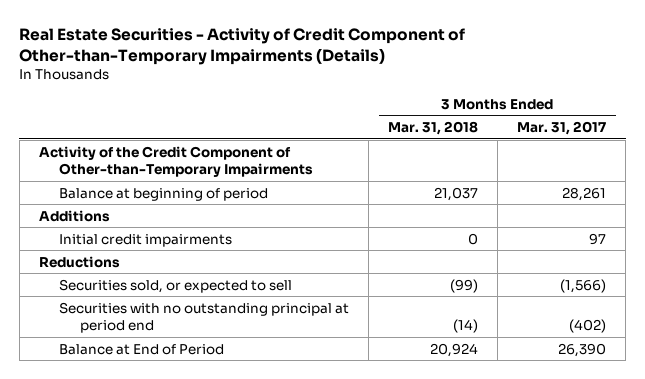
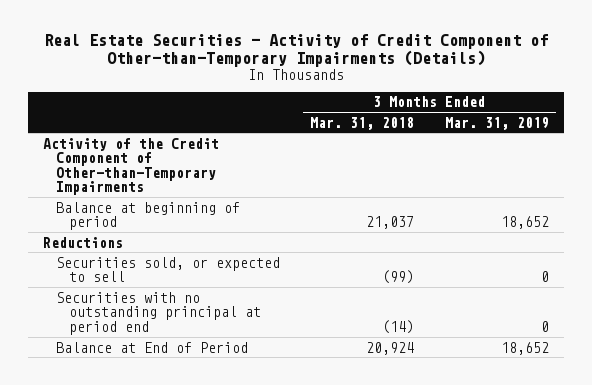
[517,121,607,136] Mar. 31, 2017 -> none
none -> [444,116,549,130] Mar. 31, 2019
[38,209,110,222] Additions -> none
[59,233,233,247] Initial credit impairments -> none

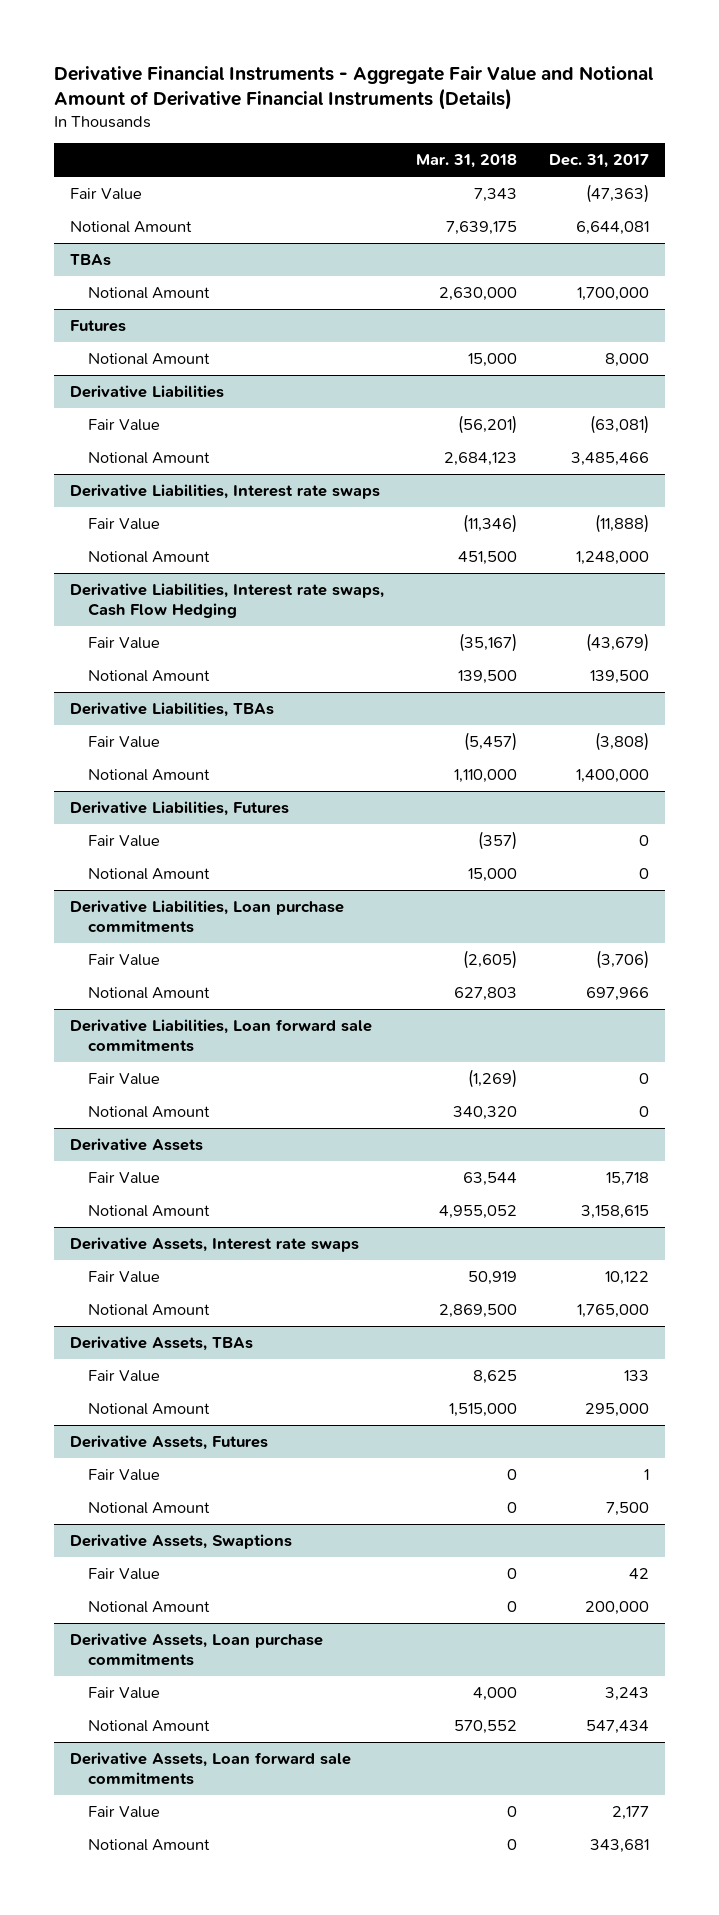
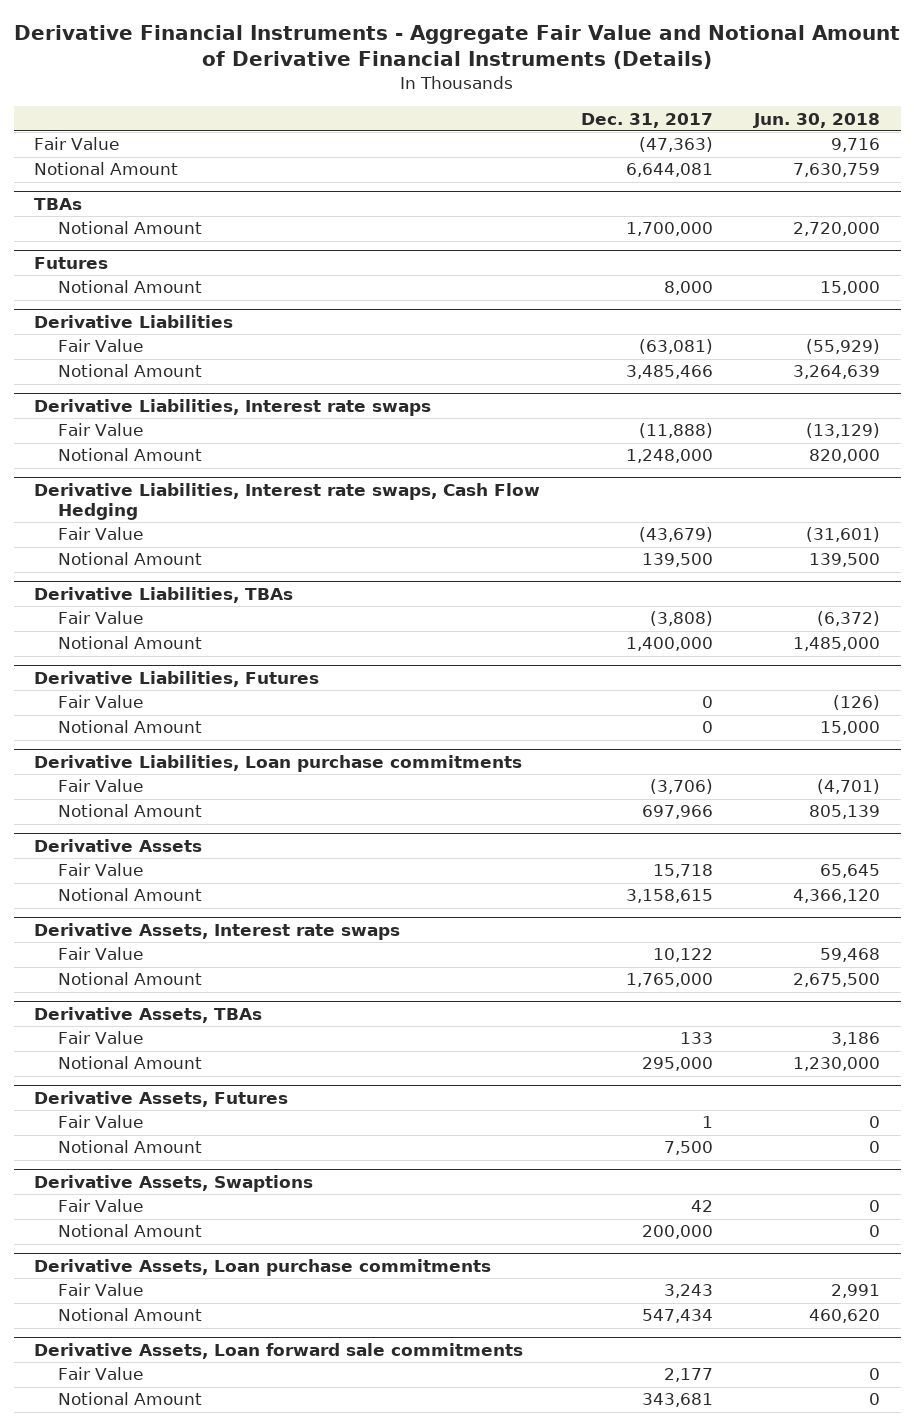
[415,154,517,169] Mar. 31, 2018 -> none
none -> [753,112,881,128] Jun. 30, 2018
[70,1018,373,1053] Derivative Liabilities, Loan forward sale commitments -> none
[88,1072,161,1085] Fair Value -> none
[88,1105,211,1118] Notional Amount -> none

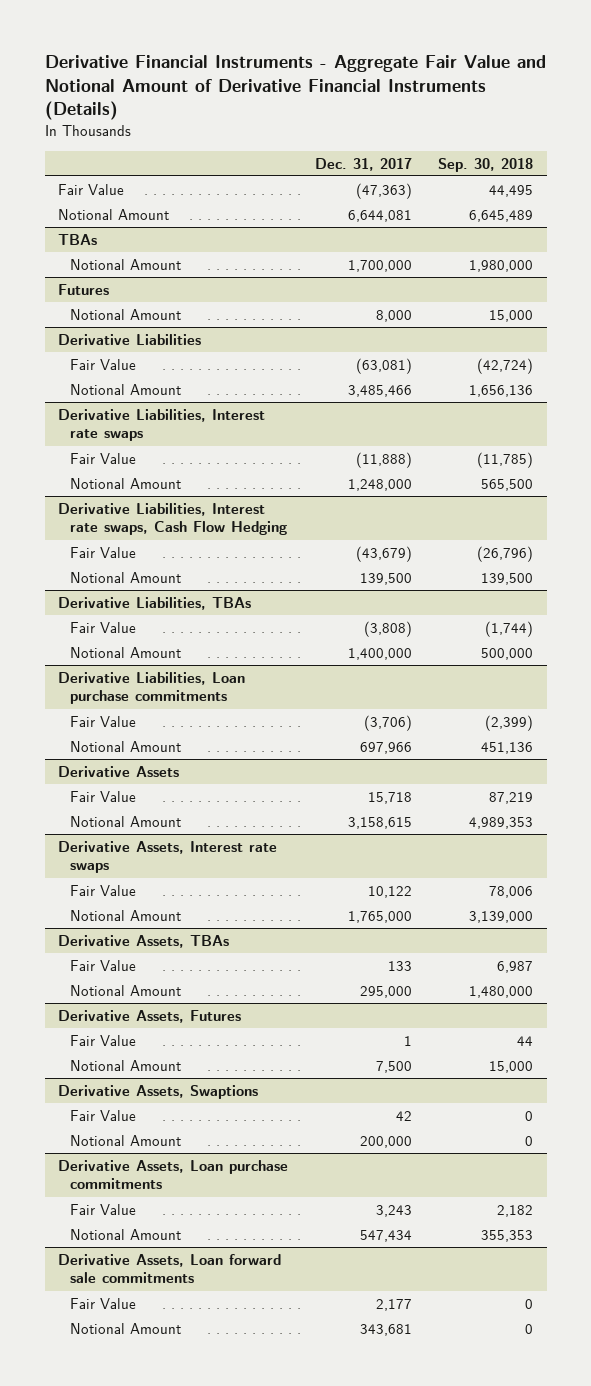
[753,112,881,128] Jun. 30, 2018 -> none
none -> [438,157,534,172] Sep. 30, 2018
[34,671,320,688] Derivative Liabilities, Futures -> none
[57,695,143,709] Fair Value -> none
[57,720,202,734] Notional Amount -> none

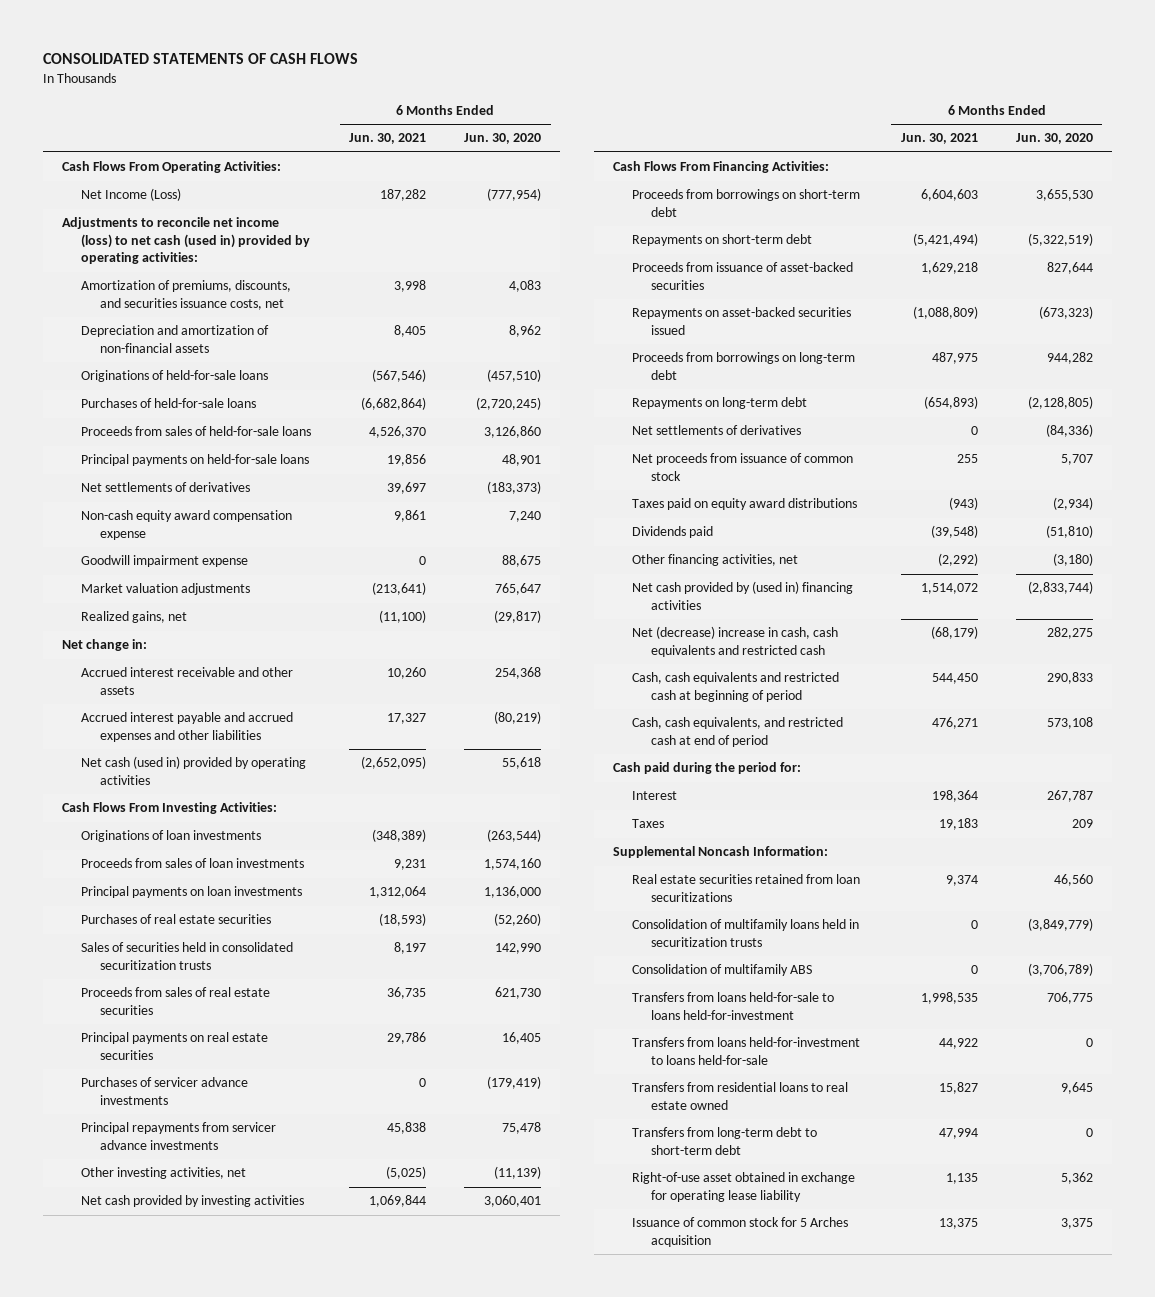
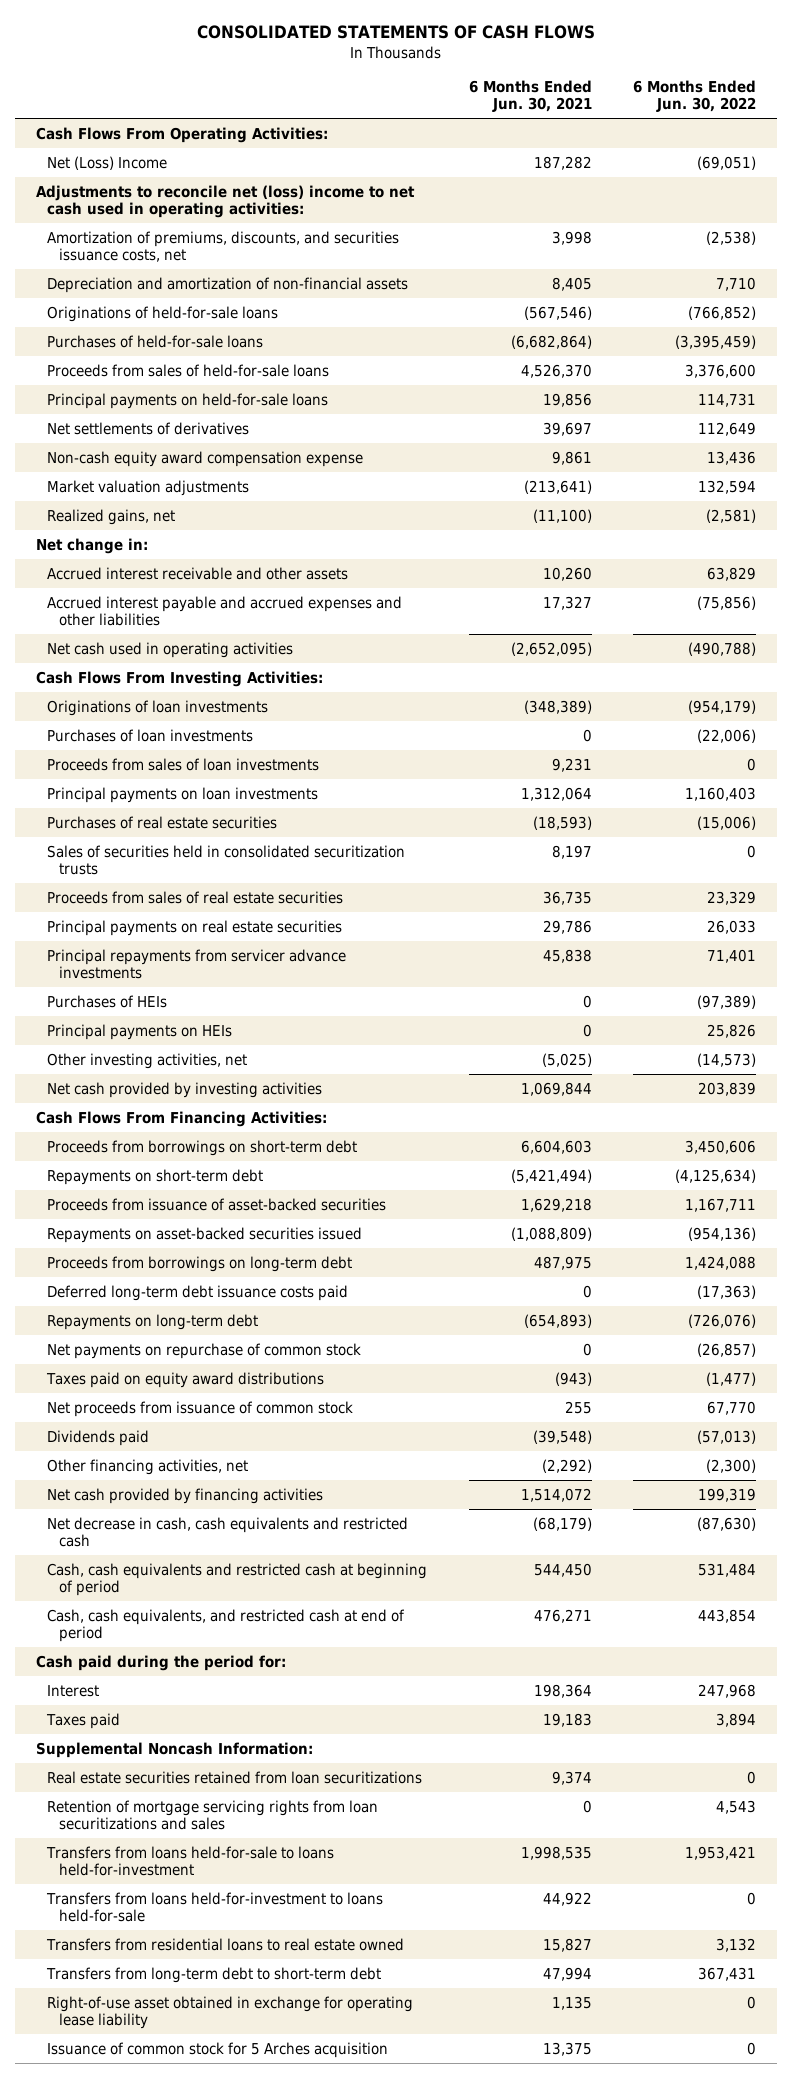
[464,133,542,145] Jun. 30, 2020 -> none
none -> [632,79,756,113] 6 Months Ended Jun. 30, 2022
[80,188,181,202] Net Income (Loss) -> [47,155,168,170] Net (Loss) Income
[61,217,310,265] Adjustments to reconcile net income (loss) to net cash (used in) provided by operating activities: -> [35,184,415,219] Adjustments to reconcile net (loss) income to net cash used in operating activities:
[80,555,248,568] Goodwill impairment expense -> none
[80,756,306,785] Net cash (used in) provided by operating activities -> [47,641,294,658] Net cash used in operating activities
none -> [47,728,254,742] Purchases of loan investments
[80,1077,248,1105] Purchases of servicer advance investments -> none
none -> [47,994,168,1008] Purchases of HEIs
none -> [47,1023,233,1040] Principal payments on HEIs
none -> [47,1284,349,1301] Deferred long-term debt issuance costs paid
[632,425,802,436] Net settlements of derivatives -> none
none -> [47,1342,362,1359] Net payments on repurchase of common stock
[632,453,854,481] Net proceeds from issuance of common stock -> [47,1400,354,1417] Net proceeds from issuance of common stock
[632,581,854,610] Net cash provided by (used in) financing activities -> [47,1487,324,1504] Net cash provided by financing activities
[632,626,839,657] Net (decrease) increase in cash, cash equivalents and restricted cash -> [47,1516,409,1548] Net decrease in cash, cash equivalents and restricted cash
[632,819,665,829] Taxes -> [46,1712,121,1729] Taxes paid
[632,919,860,947] Consolidation of multifamily loans held in securitization trusts -> none
[632,964,813,977] Consolidation of multifamily ABS -> none
none -> [47,1799,379,1831] Retention of mortgage servicing rights from loan securitizations and sales

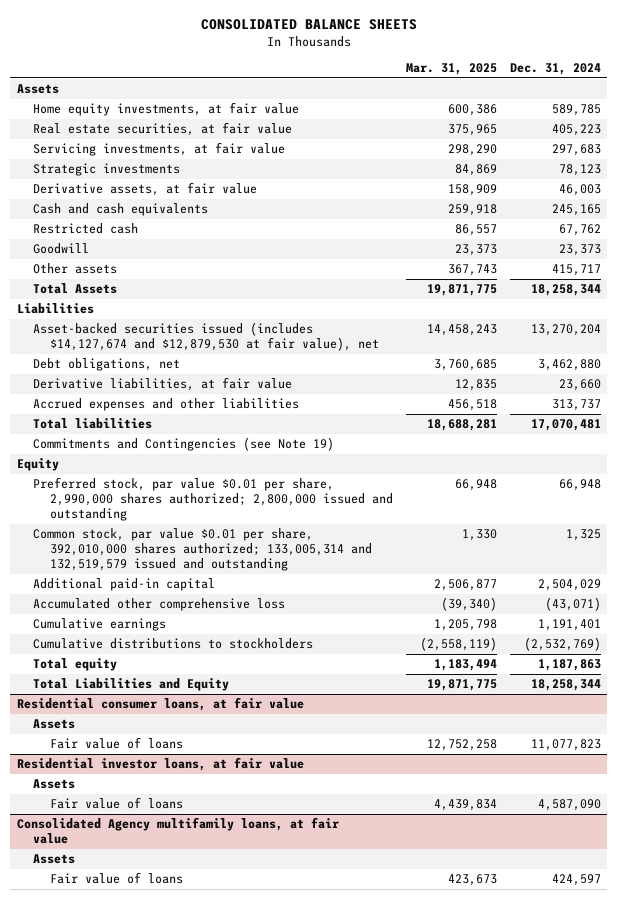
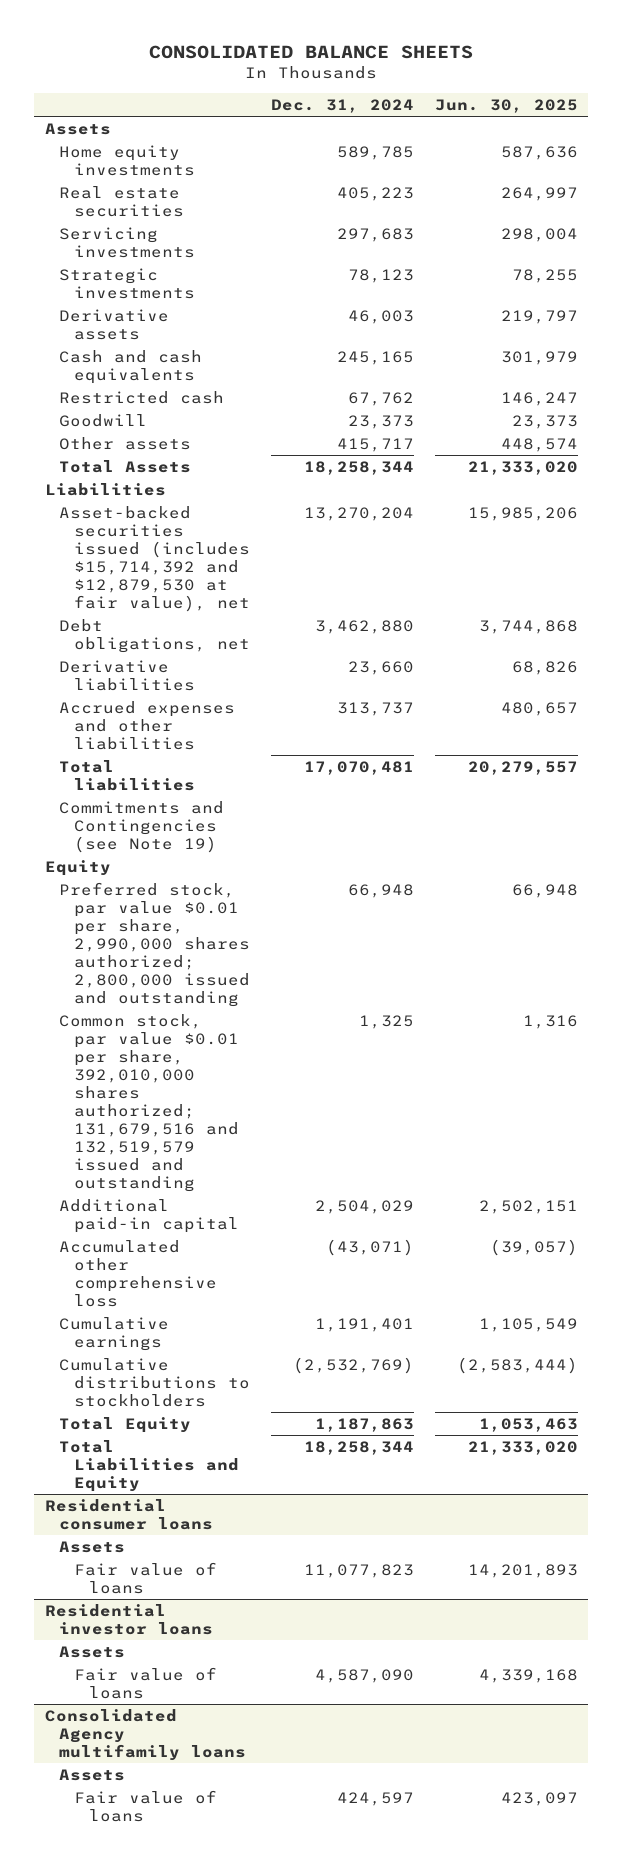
[405,63,497,76] Mar. 31, 2025 -> none
none -> [434,98,578,113] Jun. 30, 2025
[33,102,300,117] Home equity investments, at fair value -> [59,144,196,176] Home equity investments
[33,122,293,137] Real estate securities, at fair value -> [59,185,185,217] Real estate securities
[33,142,286,157] Servicing investments, at fair value -> [59,226,196,258] Servicing investments
[33,182,258,197] Derivative assets, at fair value -> [59,308,170,340] Derivative assets
[33,322,379,352] Asset-backed securities issued (includes $14,127,674 and $12,879,530 at fair value), net -> [59,505,251,612] Asset-backed securities issued (includes $15,714,392 and $12,879,530 at fair value), net
[33,377,293,392] Derivative liabilities, at fair value -> [59,659,196,691] Derivative liabilities
[33,528,372,571] Common stock, par value $0.01 per share, 392,010,000 shares authorized; 133,005,314 and 132,519,579 issued and outstanding -> [59,1013,240,1192] Common stock, par value $0.01 per share, 392,010,000 shares authorized; 131,679,516 and 132,519,579 issued and outstanding
[33,658,118,672] Total equity -> [59,1416,192,1433] Total Equity
[16,697,304,712] Residential consumer loans, at fair value -> [44,1498,214,1530] Residential consumer loans
[16,757,304,772] Residential investor loans, at fair value -> [44,1603,214,1635] Residential investor loans
[16,817,339,845] Consolidated Agency multifamily loans, at fair value -> [44,1708,247,1761] Consolidated Agency multifamily loans

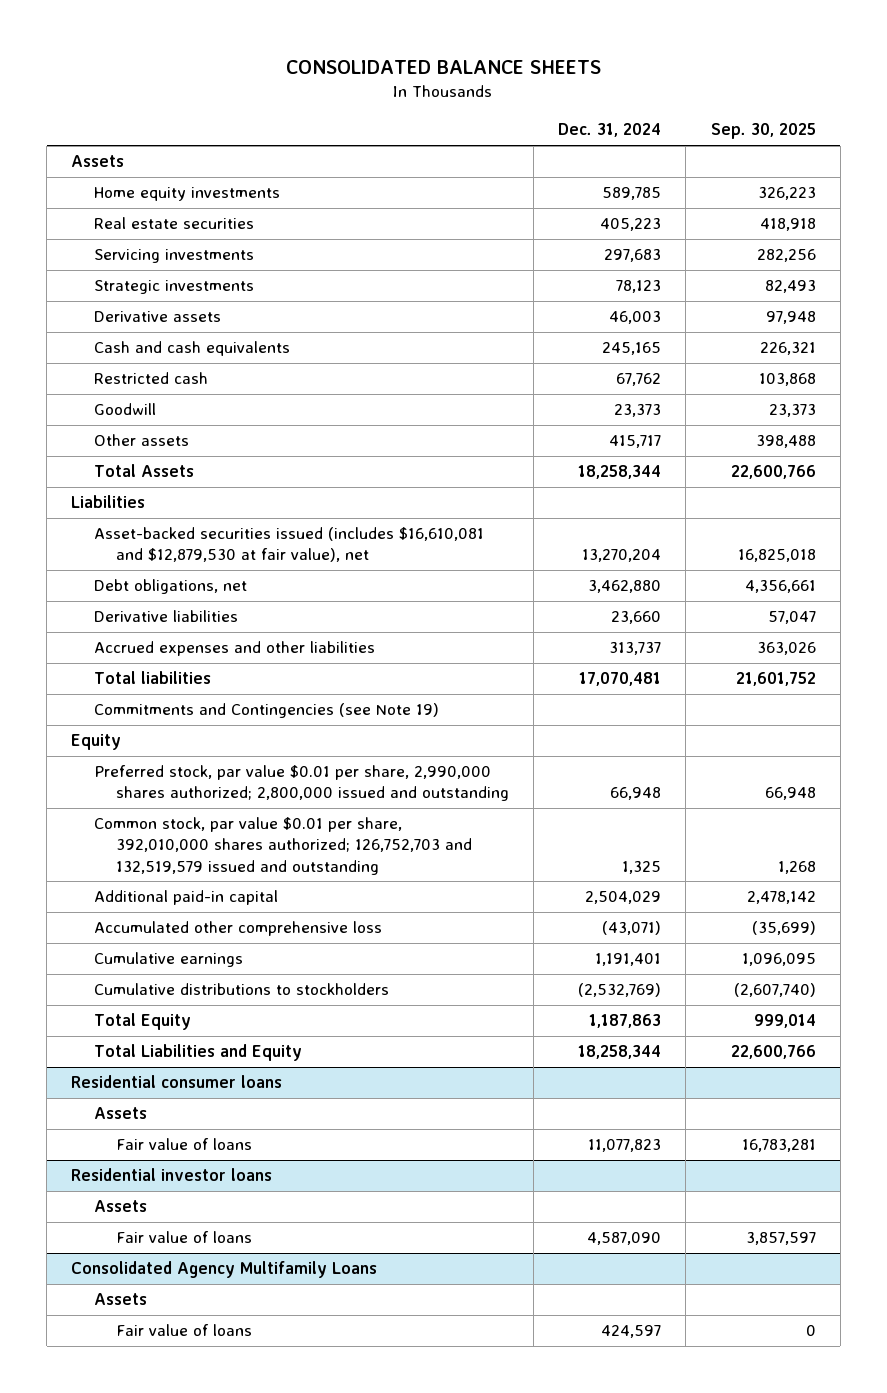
[434,98,578,113] Jun. 30, 2025 -> none
none -> [710,123,816,140] Sep. 30, 2025
[59,505,251,612] Asset-backed securities issued (includes $15,714,392 and $12,879,530 at fair value), net -> [93,527,484,563] Asset-backed securities issued (includes $16,610,081 and $12,879,530 at fair value), net
[59,1013,240,1192] Common stock, par value $0.01 per share, 392,010,000 shares authorized; 131,679,516 and 132,519,579 issued and outstanding -> [93,817,473,875] Common stock, par value $0.01 per share, 392,010,000 shares authorized; 126,752,703 and 132,519,579 issued and outstanding
[44,1708,247,1761] Consolidated Agency multifamily loans -> [71,1261,378,1279] Consolidated Agency Multifamily Loans

